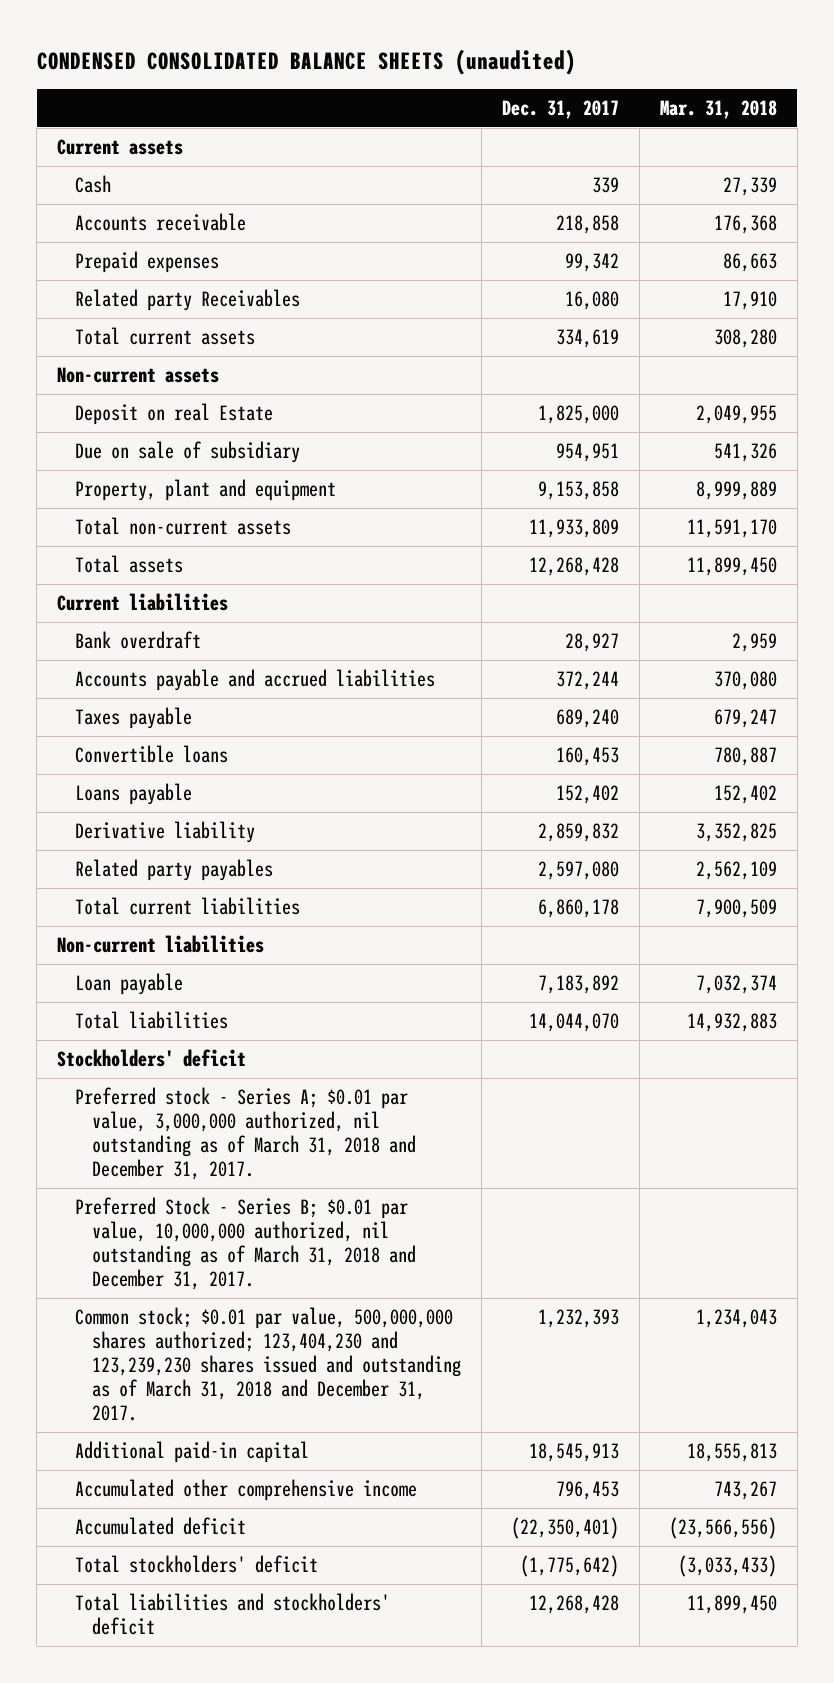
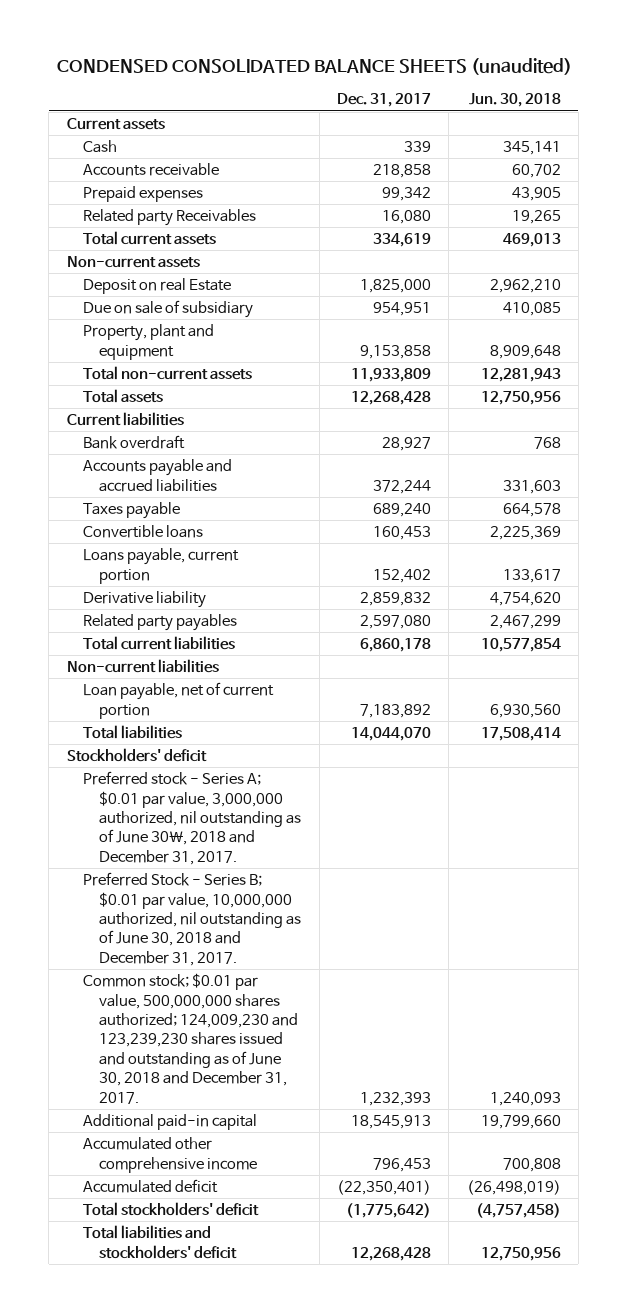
[659,100,777,120] Mar. 31, 2018 -> none
none -> [468,93,561,108] Jun. 30, 2018
[74,782,192,805] Loans payable -> [82,548,239,584] Loans payable, current portion
[74,972,183,995] Loan payable -> [82,682,274,719] Loan payable, net of current portion
[74,1086,416,1180] Preferred stock - Series A; $0.01 par value, 3,000,000 authorized, nil outstanding as of March 31, 2018 and December 31, 2017. -> [82,771,302,865] Preferred stock - Series A; $0.01 par value, 3,000,000 authorized, nil outstanding as of June 30\, 2018 and December 31, 2017.
[74,1196,416,1290] Preferred Stock - Series B; $0.01 par value, 10,000,000 authorized, nil outstanding as of March 31, 2018 and December 31, 2017. -> [82,872,302,966] Preferred Stock - Series B; $0.01 par value, 10,000,000 authorized, nil outstanding as of June 30, 2018 and December 31, 2017.
[74,1306,461,1421] Common stock; $0.01 par value, 500,000,000 shares authorized; 123,404,230 and 123,239,230 shares issued and outstanding as of March 31, 2018 and December 31, 2017. -> [82,973,299,1104] Common stock; $0.01 par value, 500,000,000 shares authorized; 124,009,230 and 123,239,230 shares issued and outstanding as of June 30, 2018 and December 31, 2017.

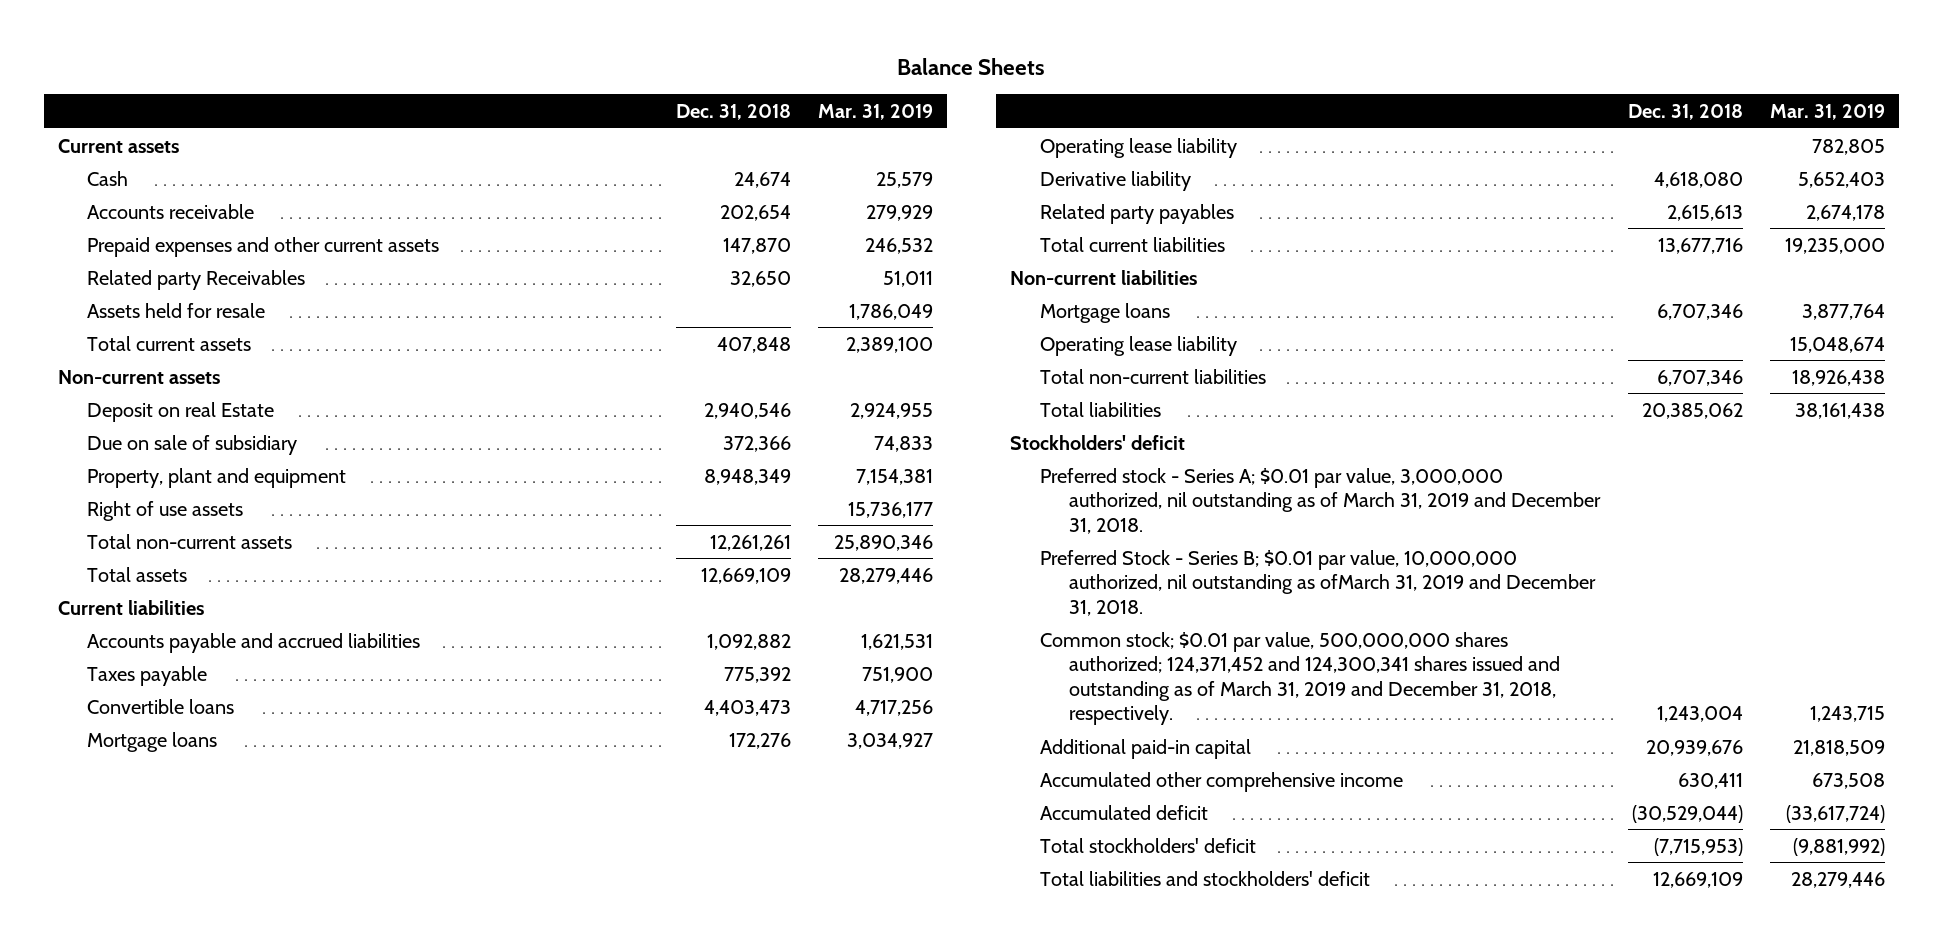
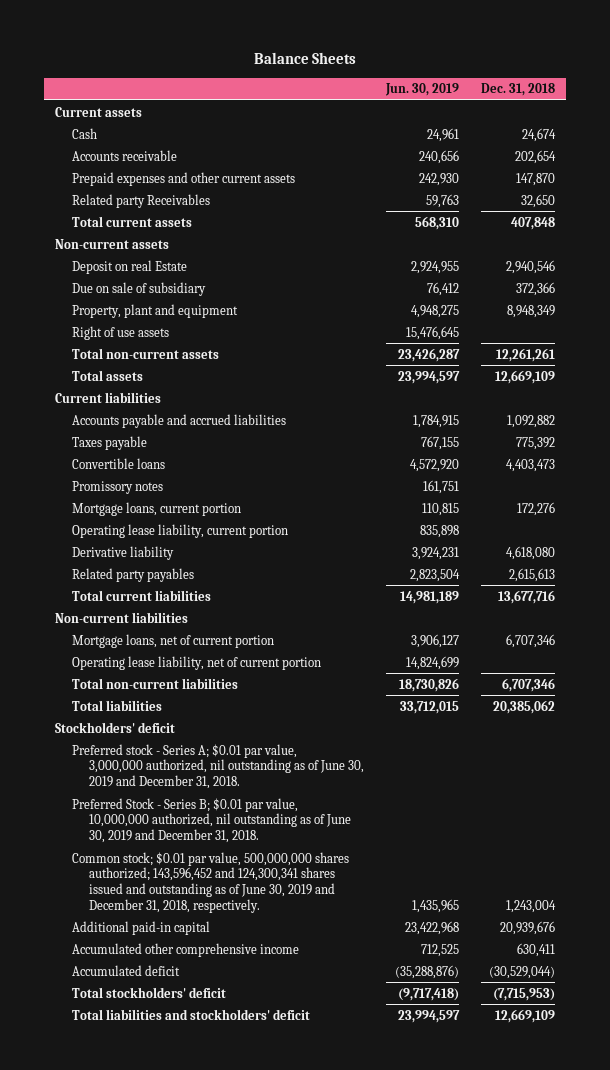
[818,103,934,120] Mar. 31, 2019 -> none
none -> [384,83,459,97] Jun. 30, 2019
[87,302,266,318] Assets held for resale -> none
none -> [71,480,163,494] Promissory notes
[87,731,218,752] Mortgage loans -> [71,501,241,516] Mortgage loans, current portion
[1039,137,1237,158] Operating lease liability -> [71,523,288,538] Operating lease liability, current portion
[1039,302,1170,323] Mortgage loans -> [71,633,274,648] Mortgage loans, net of current portion
[1039,335,1237,356] Operating lease liability -> [71,655,321,670] Operating lease liability, net of current portion
[1039,467,1602,534] Preferred stock - Series A; $0.01 par value, 3,000,000 authorized, nil outstanding as of March 31, 2019 and December 31, 2018. -> [71,743,364,790] Preferred stock - Series A; $0.01 par value, 3,000,000 authorized, nil outstanding as of June 30, 2019 and December 31, 2018.
[1039,549,1597,616] Preferred Stock - Series B; $0.01 par value, 10,000,000 authorized, nil outstanding as ofMarch 31, 2019 and December 31, 2018. -> [71,797,351,844] Preferred Stock - Series B; $0.01 par value, 10,000,000 authorized, nil outstanding as of June 30, 2019 and December 31, 2018.
[1039,631,1561,726] Common stock; $0.01 par value, 500,000,000 shares authorized; 124,371,452 and 124,300,341 shares issued and outstanding as of March 31, 2019 and December 31, 2018, respectively. -> [71,851,349,913] Common stock; $0.01 par value, 500,000,000 shares authorized; 143,596,452 and 124,300,341 shares issued and outstanding as of June 30, 2019 and December 31, 2018, respectively.

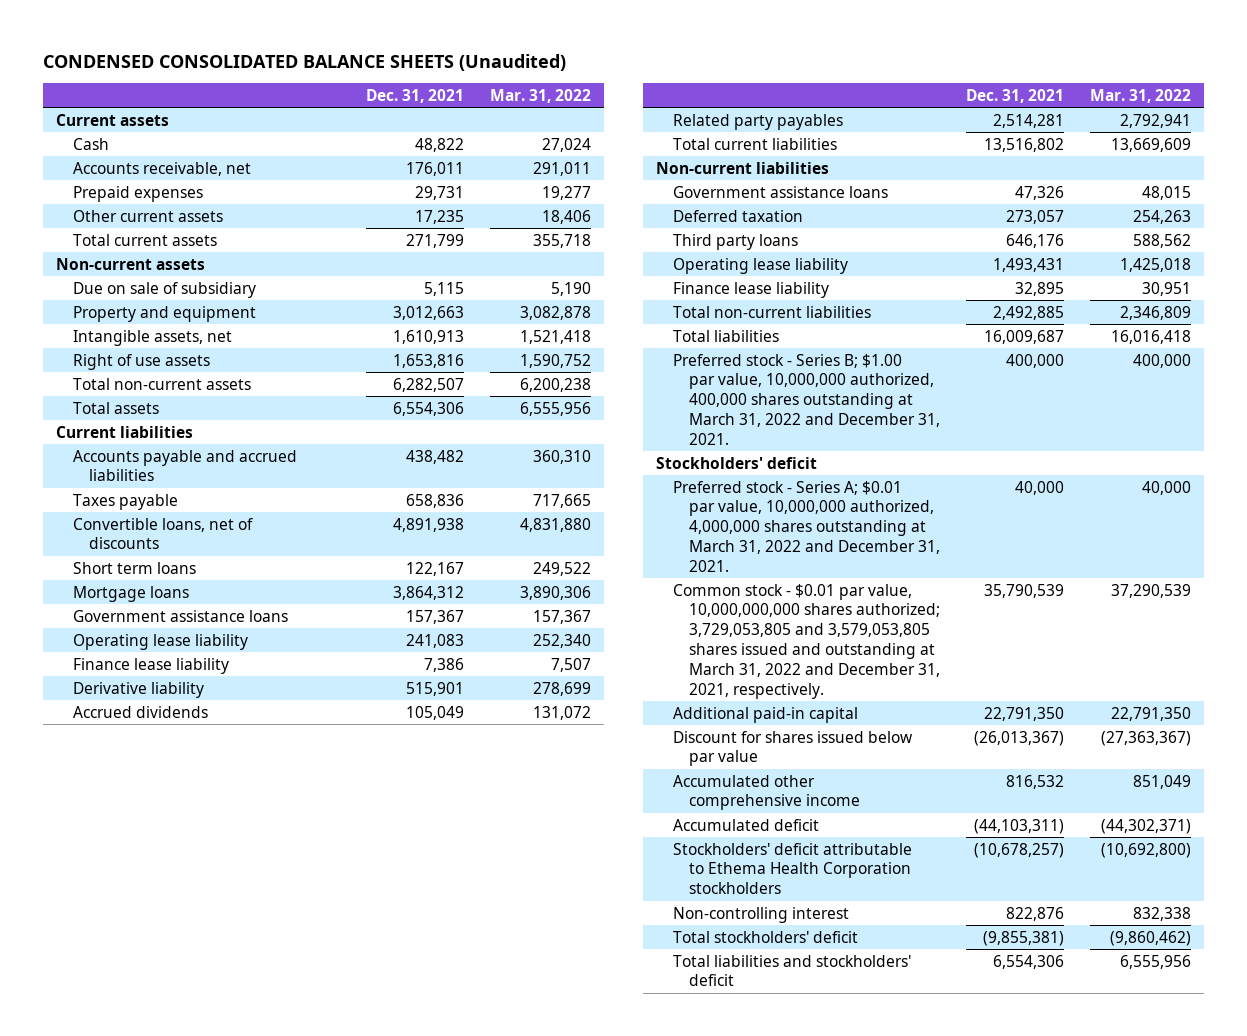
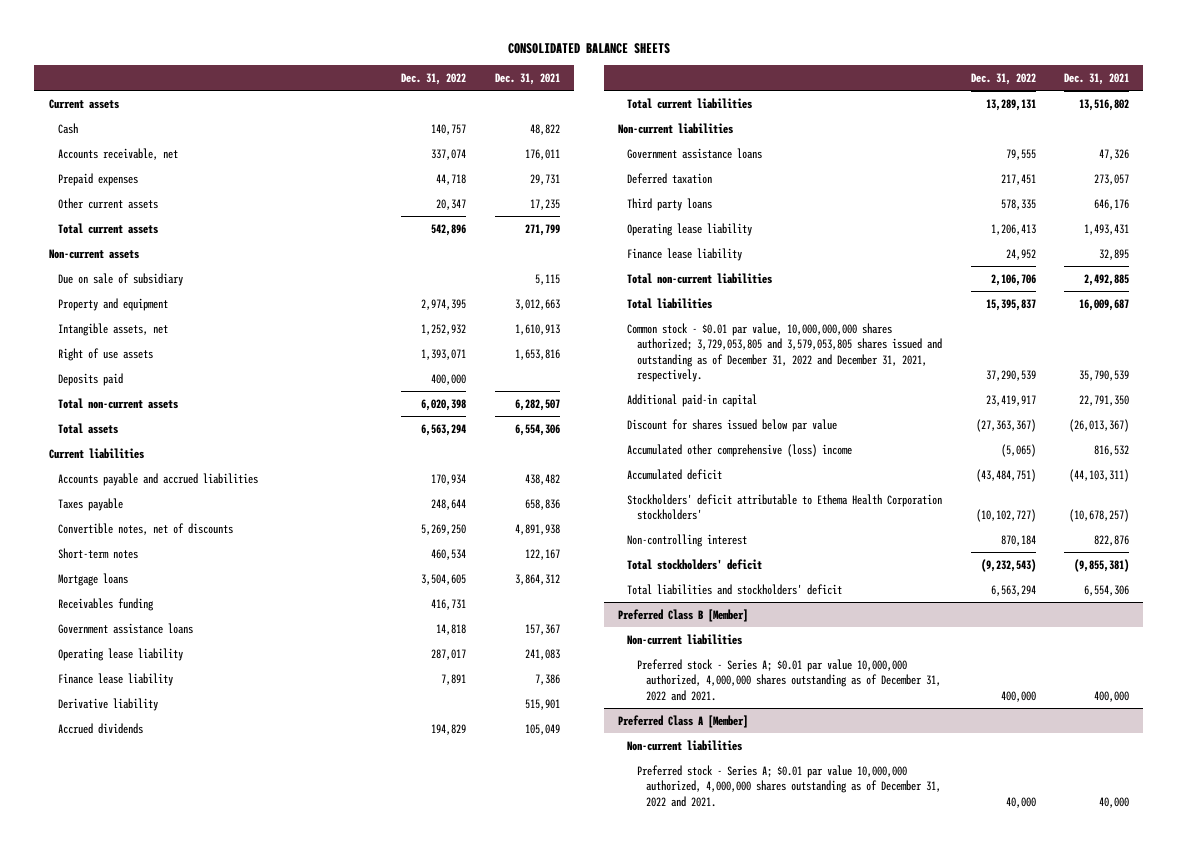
[43,53,567,71] CONDENSED CONSOLIDATED BALANCE SHEETS (Unaudited) -> [507,43,670,55] CONSOLIDATED BALANCE SHEETS
[489,88,591,103] Mar. 31, 2022 -> none
none -> [401,72,467,85] Dec. 31, 2022
none -> [58,372,124,386] Deposits paid
[72,517,253,550] Convertible loans, net of discounts -> [58,522,234,535] Convertible notes, net of discounts
[72,561,196,574] Short term loans -> [58,547,139,559] Short-term notes
none -> [58,597,155,611] Receivables funding
[672,113,843,130] Related party payables -> none
[672,353,940,446] Preferred stock - Series B; $1.00 par value, 10,000,000 authorized, 400,000 shares outstanding at March 31, 2022 and December 31, 2021. -> none
[656,456,818,469] Stockholders' deficit -> none
[672,480,940,573] Preferred stock - Series A; $0.01 par value, 10,000,000 authorized, 4,000,000 shares outstanding at March 31, 2022 and December 31, 2021. -> none
[672,583,940,700] Common stock - $0.01 par value, 10,000,000,000 shares authorized; 3,729,053,805 and 3,579,053,805 shares issued and outstanding at March 31, 2022 and December 31, 2021, respectively. -> [627,322,942,383] Common stock - $0.01 par value, 10,000,000,000 shares authorized; 3,729,053,805 and 3,579,053,805 shares issued and outstanding as of December 31, 2022 and December 31, 2021, respectively.
[672,774,860,811] Accumulated other comprehensive income -> [627,443,853,457] Accumulated other comprehensive (loss) income
[672,842,912,895] Stockholders' deficit attributable to Ethema Health Corporation stockholders -> [627,493,943,521] Stockholders' deficit attributable to Ethema Health Corporation stockholders'
none -> [618,608,749,622] Preferred Class B [Member]
none -> [627,633,743,645] Non-current liabilities
none -> [636,658,942,701] Preferred stock - Series A; $0.01 par value 10,000,000 authorized, 4,000,000 shares outstanding as of December 31, 2022 and 2021.
none -> [618,714,749,728] Preferred Class A [Member]
none -> [627,739,743,751] Non-current liabilities
none -> [636,764,942,807] Preferred stock - Series A; $0.01 par value 10,000,000 authorized, 4,000,000 shares outstanding as of December 31, 2022 and 2021.

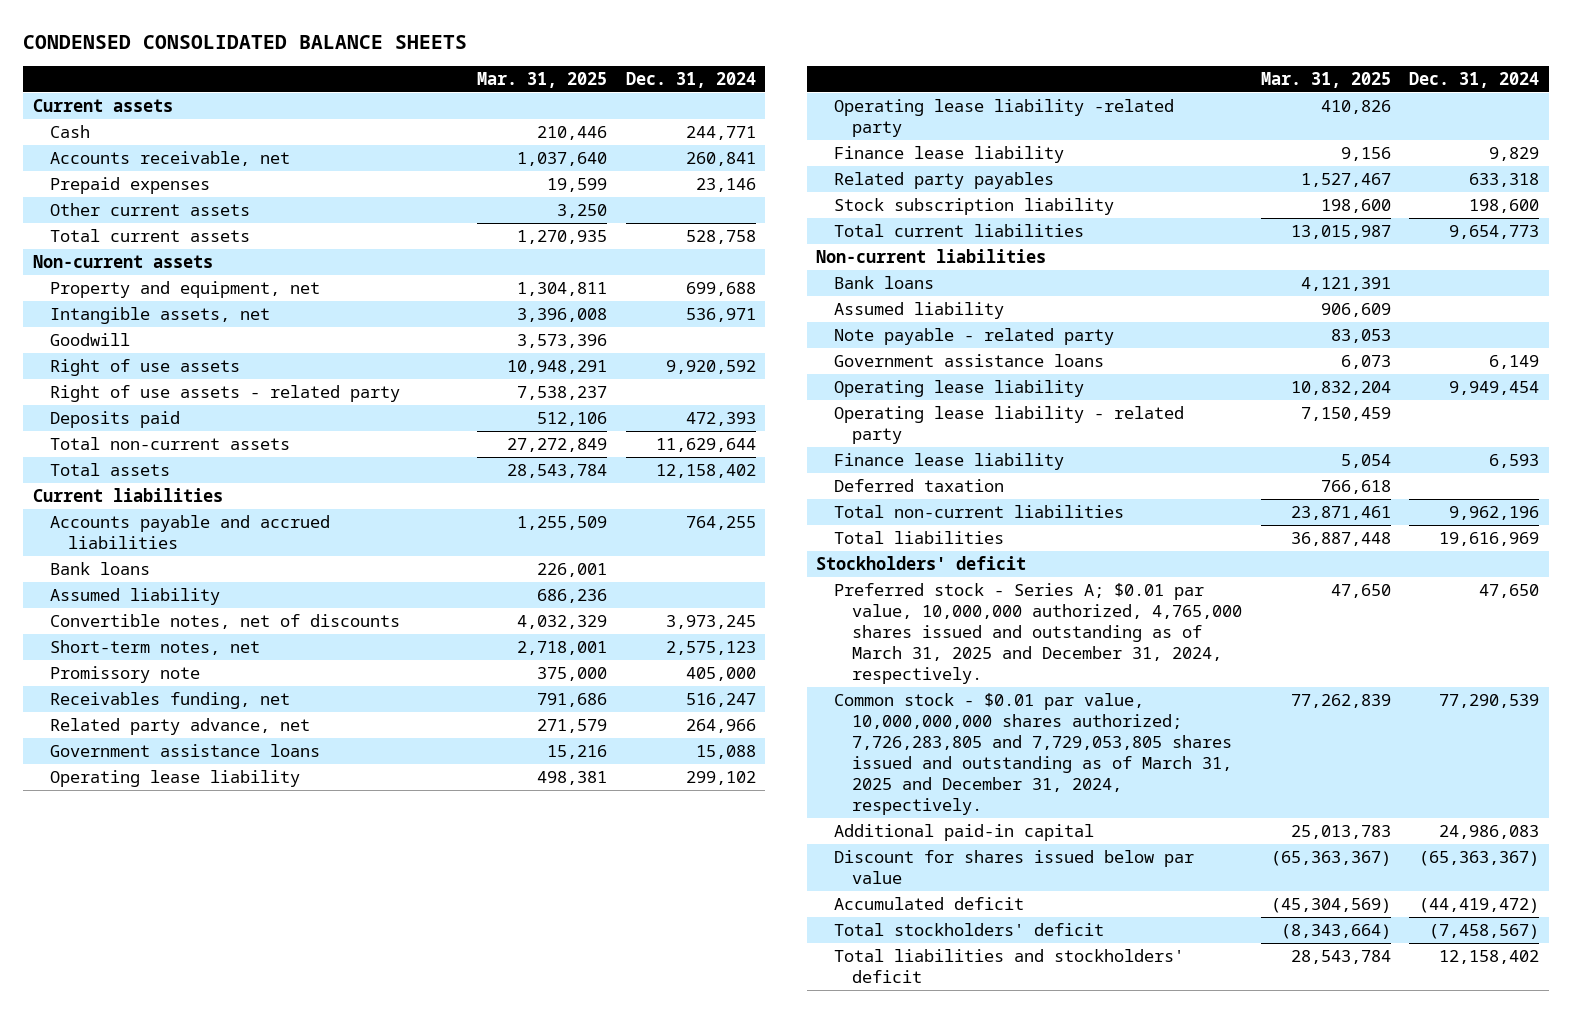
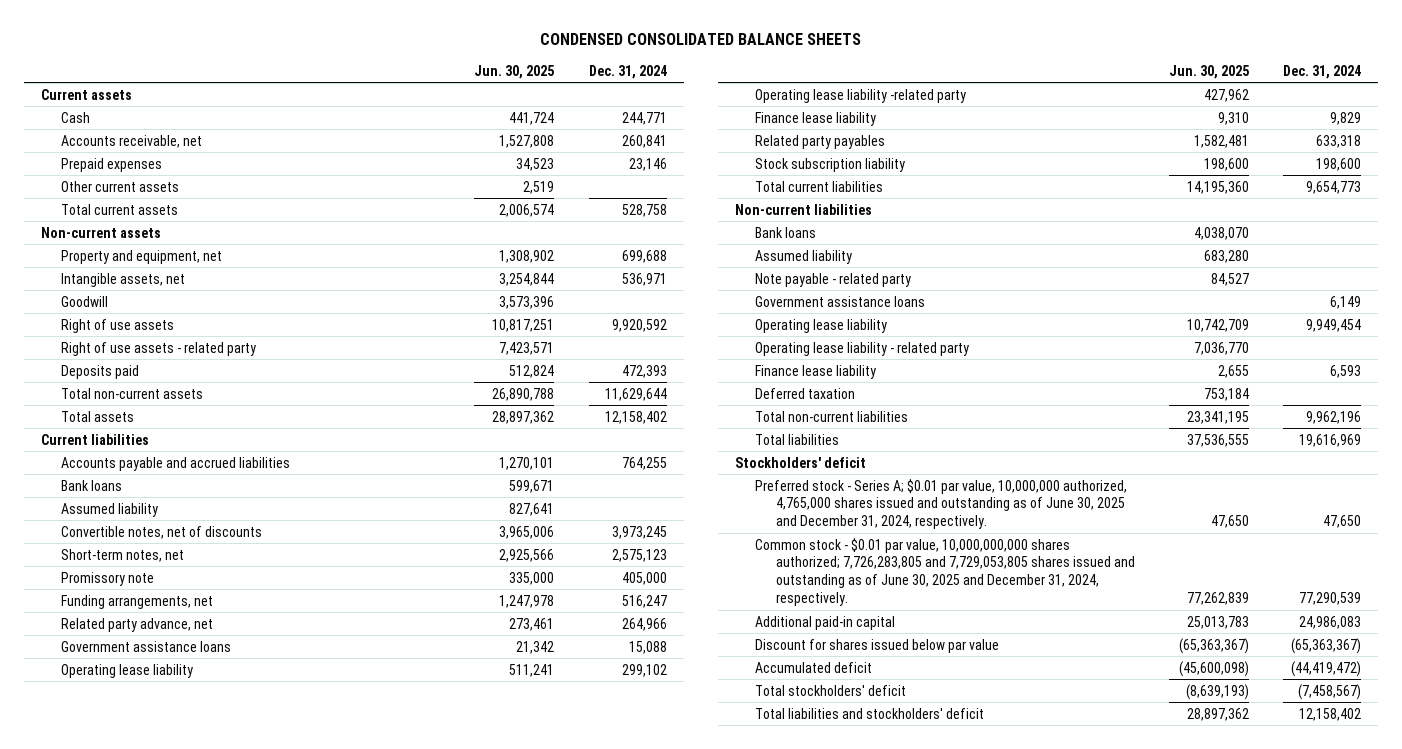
[476,71,607,88] Mar. 31, 2025 -> none
none -> [474,64,555,79] Jun. 30, 2025
[50,691,291,709] Receivables funding, net -> [61,594,214,609] Funding arrangements, net
[834,582,1242,684] Preferred stock - Series A; $0.01 par value, 10,000,000 authorized, 4,765,000 shares issued and outstanding as of March 31, 2025 and December 31, 2024, respectively. -> [755,478,1128,530] Preferred stock - Series A; $0.01 par value, 10,000,000 authorized, 4,765,000 shares issued and outstanding as of June 30, 2025 and December 31, 2024, respectively.
[834,692,1232,815] Common stock - $0.01 par value, 10,000,000,000 shares authorized; 7,726,283,805 and 7,729,053,805 shares issued and outstanding as of March 31, 2025 and December 31, 2024, respectively. -> [755,537,1135,606] Common stock - $0.01 par value, 10,000,000,000 shares authorized; 7,726,283,805 and 7,729,053,805 shares issued and outstanding as of June 30, 2025 and December 31, 2024, respectively.

